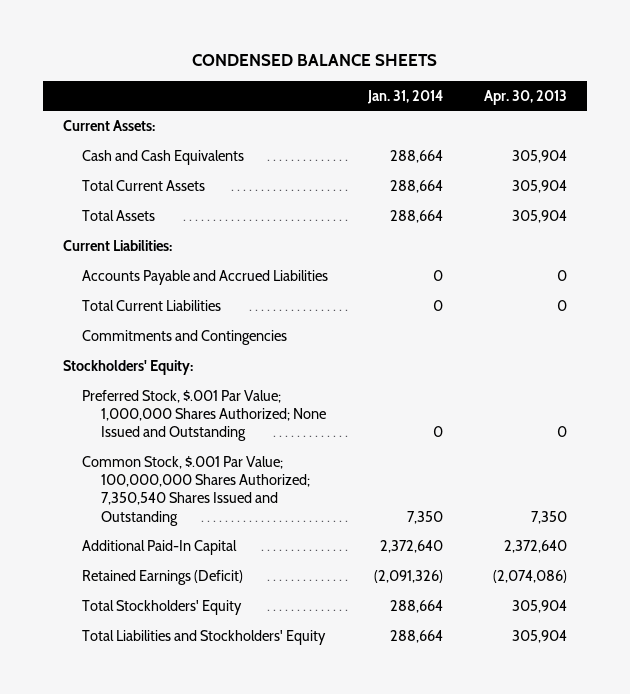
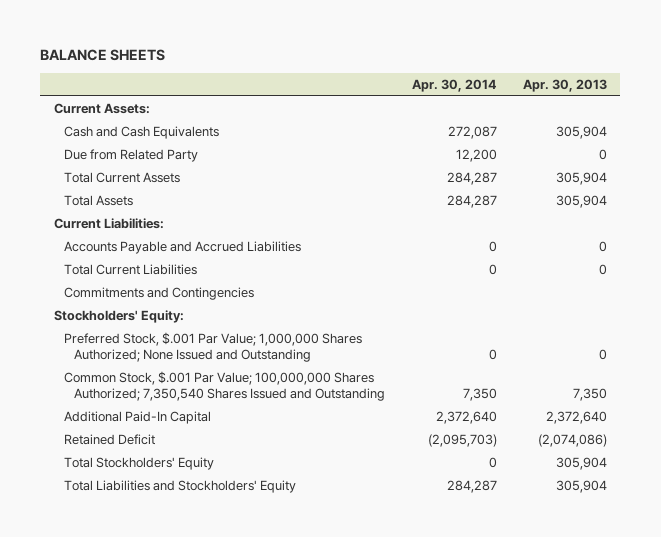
[192,54,438,67] CONDENSED BALANCE SHEETS -> [40,49,166,62] BALANCE SHEETS
[367,89,444,104] Jan. 31, 2014 -> none
none -> [411,78,497,92] Apr. 30, 2014
none -> [63,149,198,163] Due from Related Party
[82,569,244,585] Retained Earnings (Deficit) -> [63,434,155,446] Retained Deficit

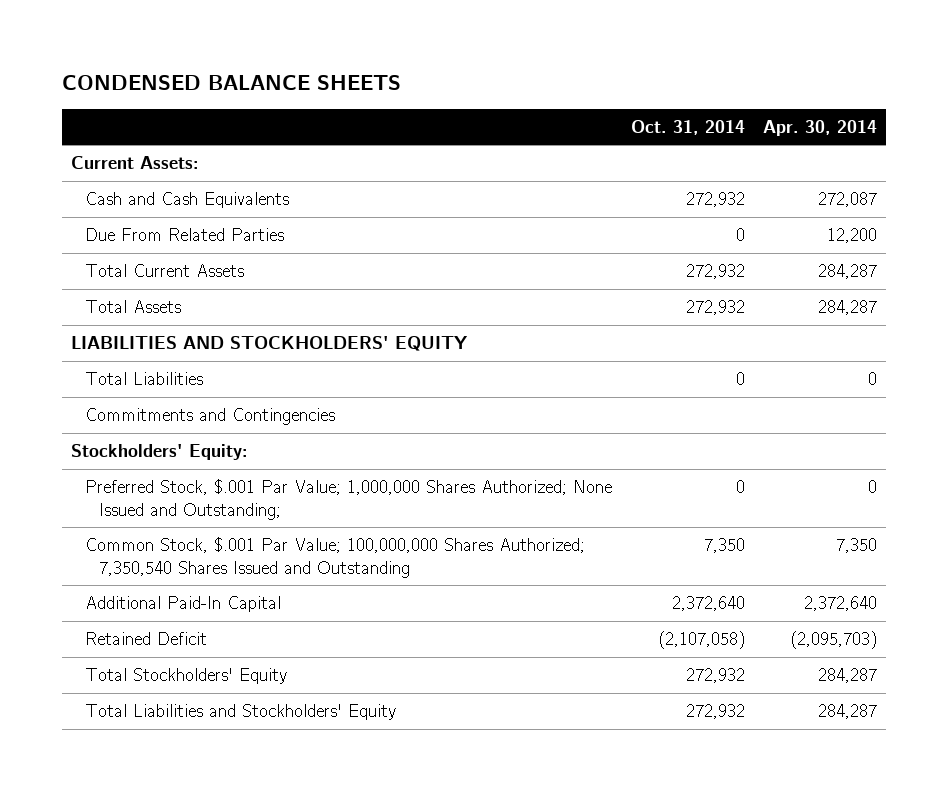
[40,49,166,62] BALANCE SHEETS -> [62,75,402,91] CONDENSED BALANCE SHEETS
[523,78,608,92] Apr. 30, 2013 -> none
none -> [630,119,745,135] Oct. 31, 2014
[63,149,198,163] Due from Related Party -> [85,228,285,242] Due From Related Parties
[53,218,164,230] Current Liabilities: -> none
[63,241,301,255] Accounts Payable and Accrued Liabilities -> none
none -> [71,336,469,352] LIABILITIES AND STOCKHOLDERS' EQUITY
[63,264,197,276] Total Current Liabilities -> [85,372,204,386] Total Liabilities
[63,332,362,362] Preferred Stock, $.001 Par Value; 1,000,000 Shares Authorized; None Issued and Outstanding -> [85,479,613,520] Preferred Stock, $.001 Par Value; 1,000,000 Shares Authorized; None Issued and Outstanding;
[488,457,497,469] 0 -> [817,668,877,684] 284,287

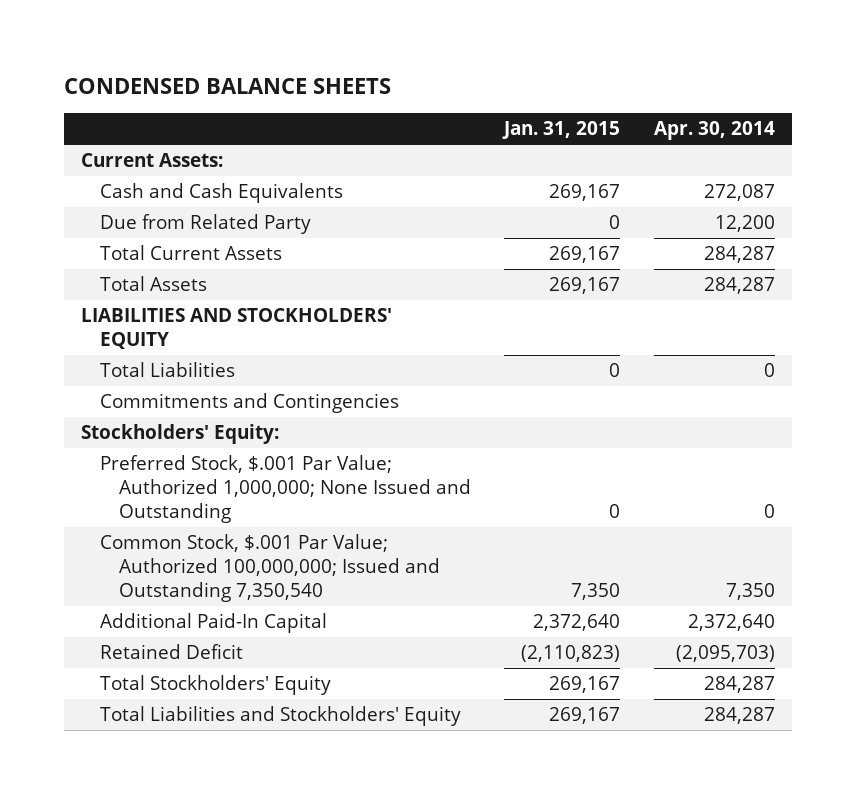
[630,119,745,135] Oct. 31, 2014 -> none
none -> [502,121,621,140] Jan. 31, 2015
[85,228,285,242] Due From Related Parties -> [99,214,311,235] Due from Related Party
[85,479,613,520] Preferred Stock, $.001 Par Value; 1,000,000 Shares Authorized; None Issued and Outstanding; -> [99,455,471,524] Preferred Stock, $.001 Par Value; Authorized 1,000,000; None Issued and Outstanding
[85,537,586,578] Common Stock, $.001 Par Value; 100,000,000 Shares Authorized; 7,350,540 Shares Issued and Outstanding -> [99,534,440,603] Common Stock, $.001 Par Value; Authorized 100,000,000; Issued and Outstanding 7,350,540

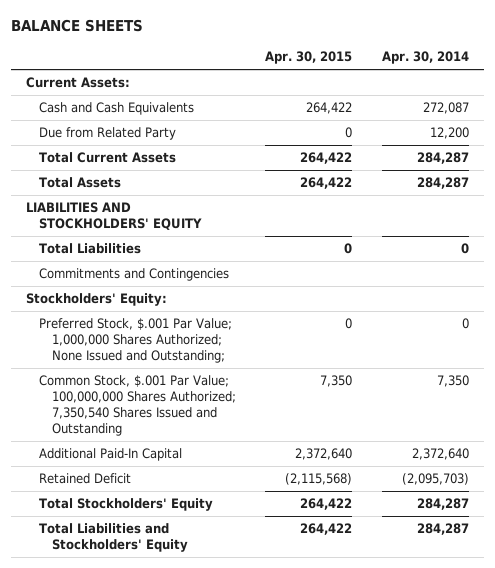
[64,77,392,94] CONDENSED BALANCE SHEETS -> [11,19,144,33] BALANCE SHEETS
[502,121,621,140] Jan. 31, 2015 -> none
none -> [265,51,353,65] Apr. 30, 2015
[99,455,471,524] Preferred Stock, $.001 Par Value; Authorized 1,000,000; None Issued and Outstanding -> [38,318,232,364] Preferred Stock, $.001 Par Value; 1,000,000 Shares Authorized; None Issued and Outstanding;
[99,534,440,603] Common Stock, $.001 Par Value; Authorized 100,000,000; Issued and Outstanding 7,350,540 -> [38,375,236,437] Common Stock, $.001 Par Value; 100,000,000 Shares Authorized; 7,350,540 Shares Issued and Outstanding

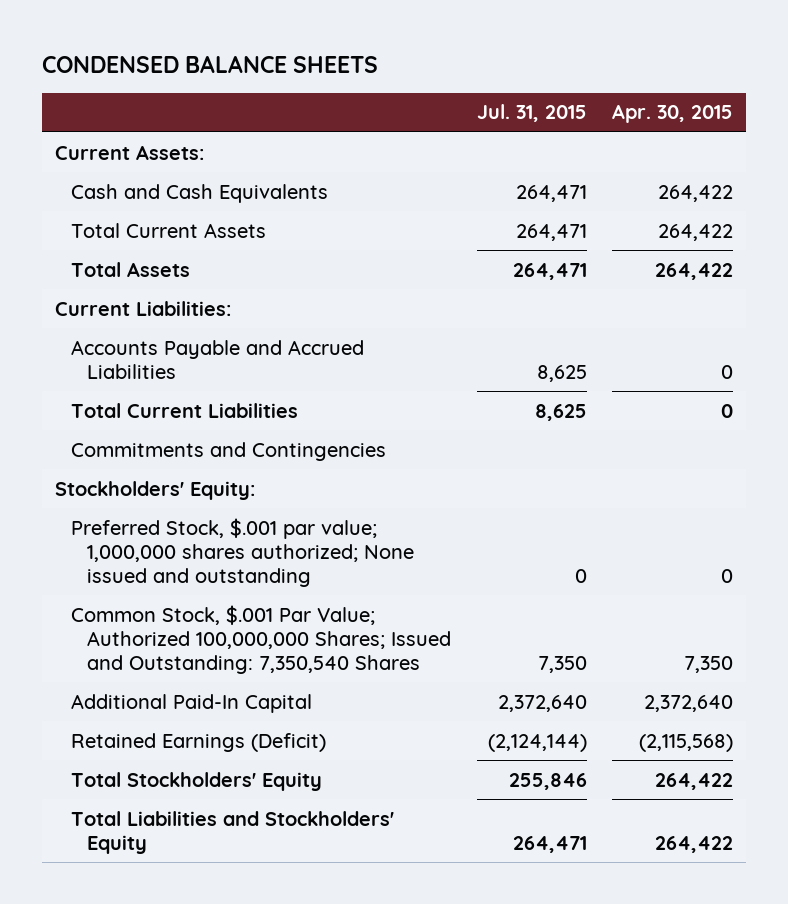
[11,19,144,33] BALANCE SHEETS -> [42,54,379,73] CONDENSED BALANCE SHEETS
[382,51,470,65] Apr. 30, 2014 -> none
none -> [476,104,587,123] Jul. 31, 2015
[38,127,176,141] Due from Related Party -> none
[26,202,202,231] LIABILITIES AND STOCKHOLDERS' EQUITY -> none
none -> [54,300,231,316] Current Liabilities:
none -> [71,339,365,379] Accounts Payable and Accrued Liabilities
[38,243,141,255] Total Liabilities -> [71,402,299,418] Total Current Liabilities
[38,318,232,364] Preferred Stock, $.001 Par Value; 1,000,000 Shares Authorized; None Issued and Outstanding; -> [71,517,415,587] Preferred Stock, $.001 par value; 1,000,000 shares authorized; None issued and outstanding
[38,375,236,437] Common Stock, $.001 Par Value; 100,000,000 Shares Authorized; 7,350,540 Shares Issued and Outstanding -> [71,604,452,674] Common Stock, $.001 Par Value; Authorized 100,000,000 Shares; Issued and Outstanding: 7,350,540 Shares
[38,473,131,485] Retained Deficit -> [71,732,327,752] Retained Earnings (Deficit)

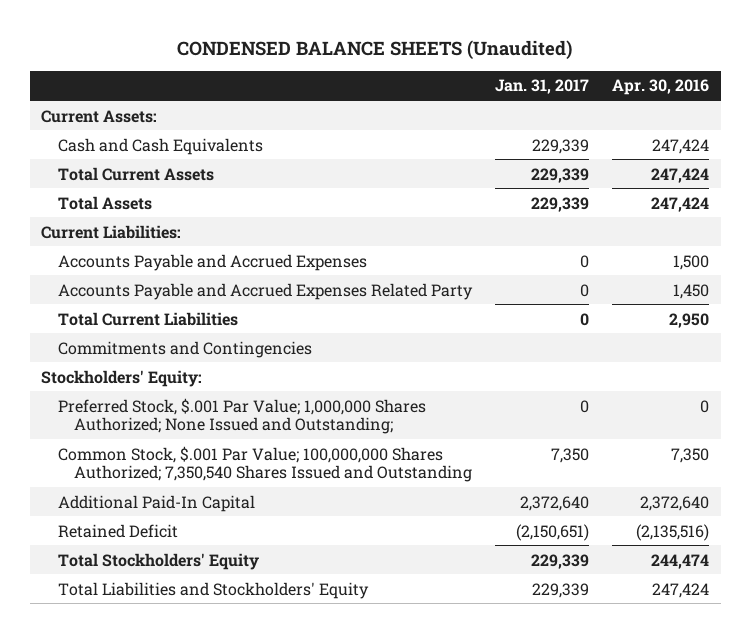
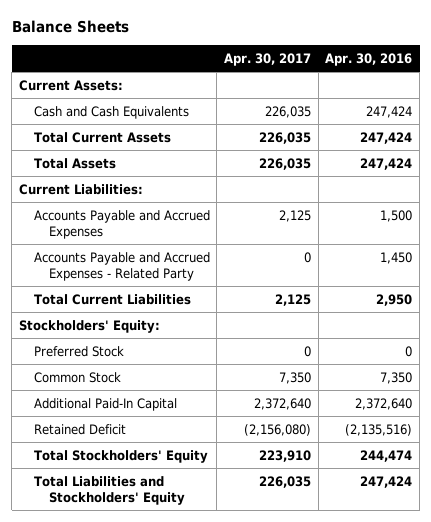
[177,39,573,60] CONDENSED BALANCE SHEETS (Unaudited) -> [11,20,129,34] Balance Sheets
[495,79,590,95] Jan. 31, 2017 -> none
none -> [223,53,311,67] Apr. 30, 2017
[57,282,473,300] Accounts Payable and Accrued Expenses Related Party -> [33,251,210,281] Accounts Payable and Accrued Expenses - Related Party
[57,340,312,358] Commitments and Contingencies -> none
[57,397,426,435] Preferred Stock, $.001 Par Value; 1,000,000 Shares Authorized; None Issued and Outstanding; -> [33,345,124,357] Preferred Stock
[57,445,473,483] Common Stock, $.001 Par Value; 100,000,000 Shares Authorized; 7,350,540 Shares Issued and Outstanding -> [33,371,121,383] Common Stock

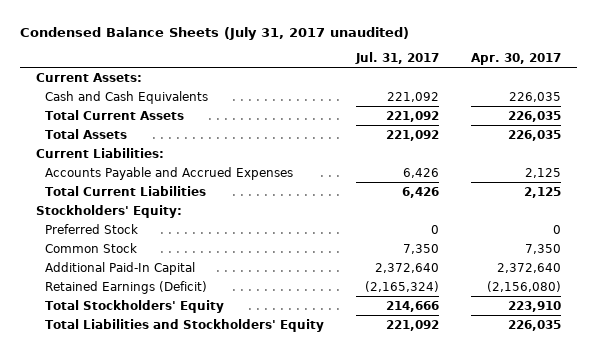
[11,20,129,34] Balance Sheets -> [19,27,409,41] Condensed Balance Sheets (July 31, 2017 unaudited)
[325,53,413,67] Apr. 30, 2016 -> none
none -> [354,52,439,65] Jul. 31, 2017
[33,251,210,281] Accounts Payable and Accrued Expenses - Related Party -> none
[33,423,126,435] Retained Deficit -> [44,280,207,294] Retained Earnings (Deficit)

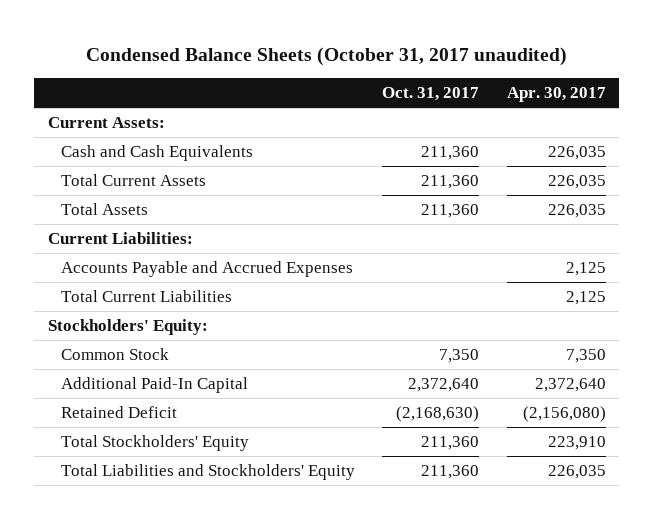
[19,27,409,41] Condensed Balance Sheets (July 31, 2017 unaudited) -> [85,46,567,66] Condensed Balance Sheets (October 31, 2017 unaudited)
[354,52,439,65] Jul. 31, 2017 -> none
none -> [382,87,480,102] Oct. 31, 2017
[44,223,138,234] Preferred Stock -> none
[44,280,207,294] Retained Earnings (Deficit) -> [60,406,177,419] Retained Deficit

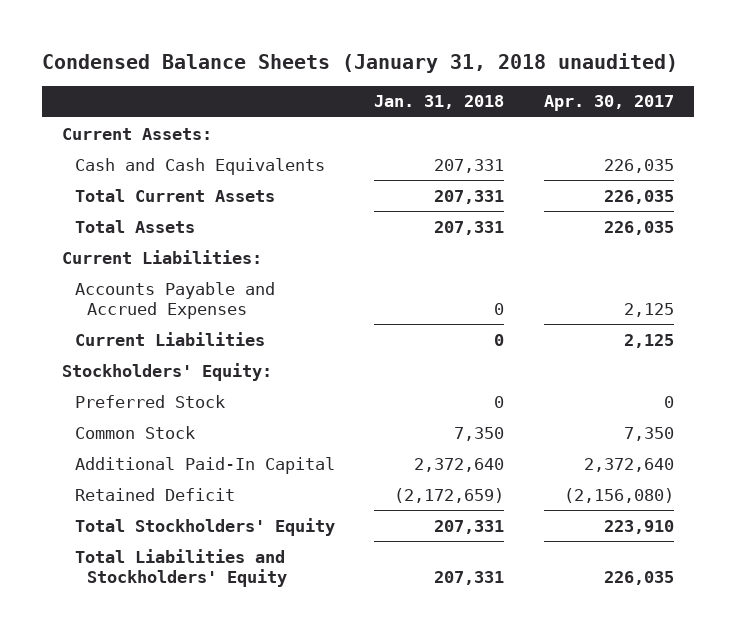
[85,46,567,66] Condensed Balance Sheets (October 31, 2017 unaudited) -> [42,52,679,73] Condensed Balance Sheets (January 31, 2018 unaudited)
[382,87,480,102] Oct. 31, 2017 -> none
none -> [374,95,505,110] Jan. 31, 2018
[60,290,232,303] Total Current Liabilities -> [74,331,265,346] Current Liabilities
none -> [74,394,225,408] Preferred Stock

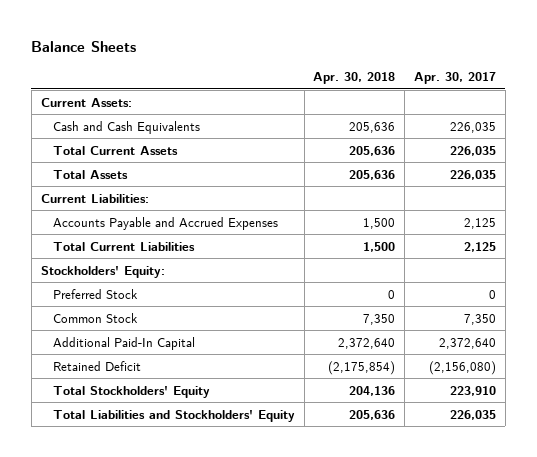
[42,52,679,73] Condensed Balance Sheets (January 31, 2018 unaudited) -> [31,40,137,52] Balance Sheets
[374,95,505,110] Jan. 31, 2018 -> none
none -> [313,72,396,85] Apr. 30, 2018
[74,331,265,346] Current Liabilities -> [52,241,195,251] Total Current Liabilities

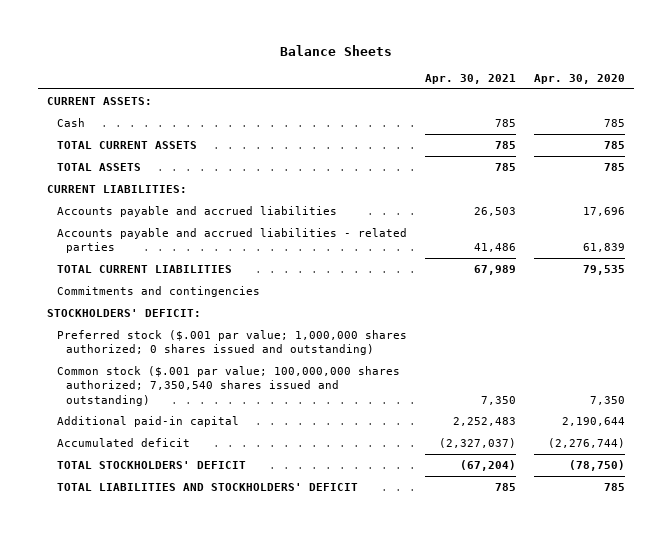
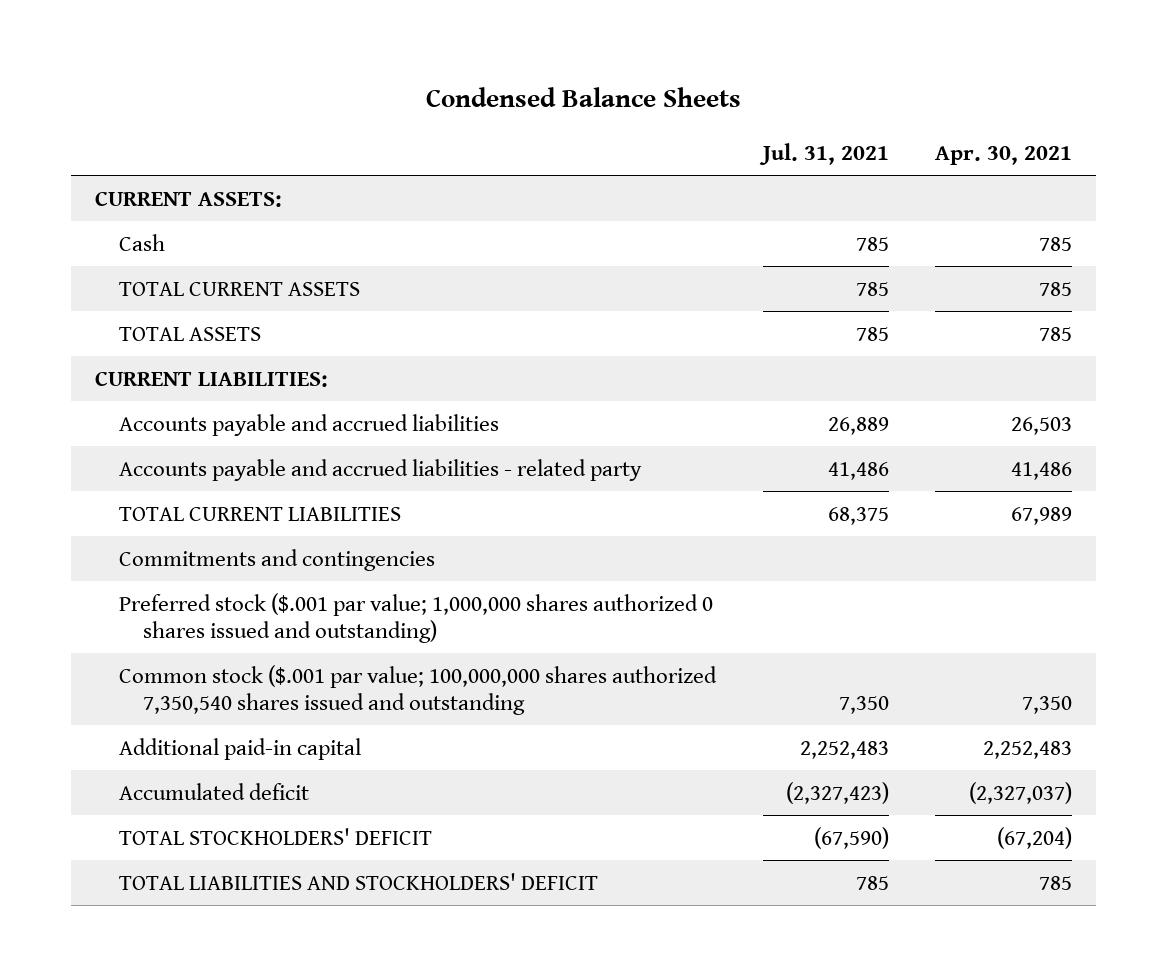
[280,44,393,56] Balance Sheets -> [425,87,741,108] Condensed Balance Sheets
[533,73,625,84] Apr. 30, 2020 -> none
none -> [758,143,889,166] Jul. 31, 2021
[56,227,407,254] Accounts payable and accrued liabilities - related parties -> [118,458,642,481] Accounts payable and accrued liabilities - related party
[47,308,202,317] STOCKHOLDERS' DEFICIT: -> none
[56,329,407,356] Preferred stock ($.001 par value; 1,000,000 shares authorized; 0 shares issued and outstanding) -> [118,592,713,644] Preferred stock ($.001 par value; 1,000,000 shares authorized 0 shares issued and outstanding)
[56,365,400,406] Common stock ($.001 par value; 100,000,000 shares authorized; 7,350,540 shares issued and outstanding) -> [118,664,717,716] Common stock ($.001 par value; 100,000,000 shares authorized 7,350,540 shares issued and outstanding

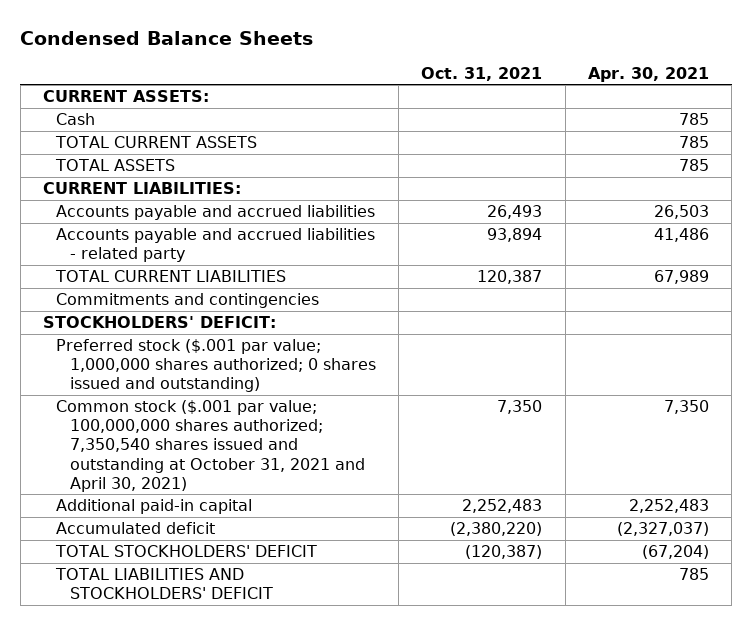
[758,143,889,166] Jul. 31, 2021 -> none
none -> [421,66,543,81] Oct. 31, 2021
none -> [43,316,277,329] STOCKHOLDERS' DEFICIT:
[118,592,713,644] Preferred stock ($.001 par value; 1,000,000 shares authorized 0 shares issued and outstanding) -> [56,339,376,393] Preferred stock ($.001 par value; 1,000,000 shares authorized; 0 shares issued and outstanding)
[118,664,717,716] Common stock ($.001 par value; 100,000,000 shares authorized 7,350,540 shares issued and outstanding -> [56,400,365,492] Common stock ($.001 par value; 100,000,000 shares authorized; 7,350,540 shares issued and outstanding at October 31, 2021 and April 30, 2021)

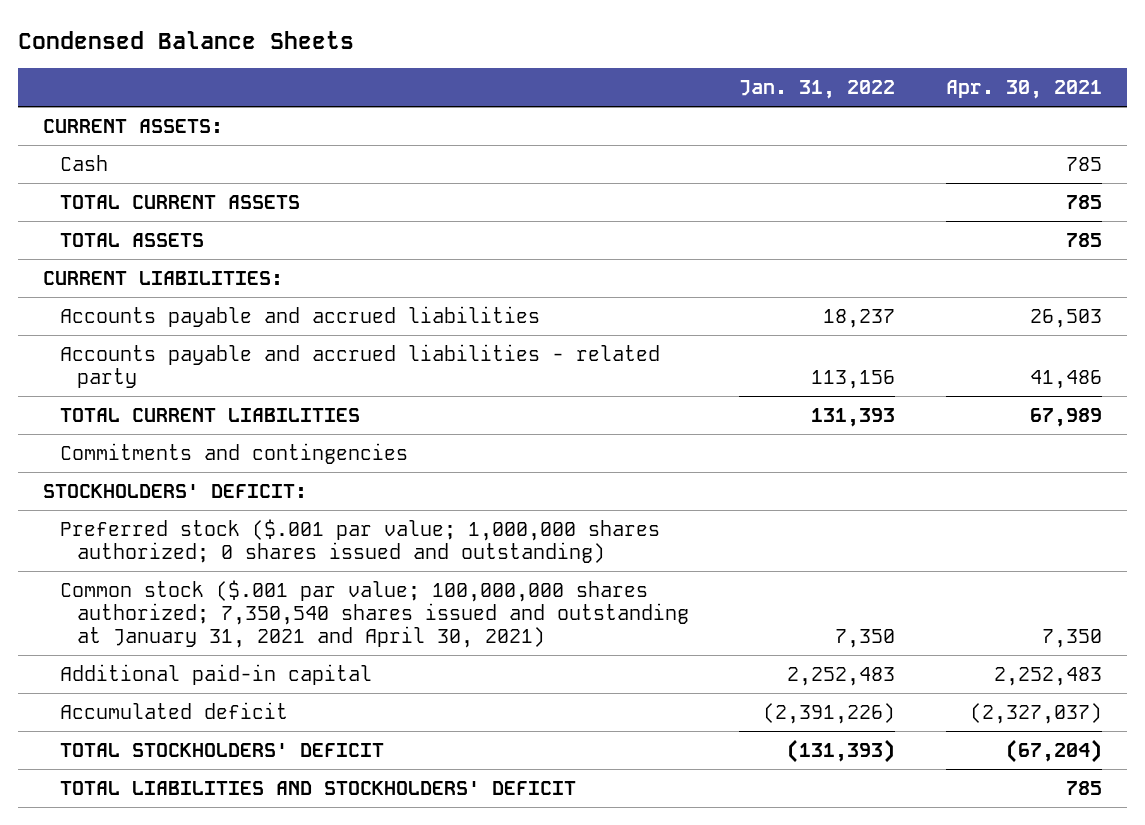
[421,66,543,81] Oct. 31, 2021 -> none
none -> [739,80,896,100] Jan. 31, 2022
[56,400,365,492] Common stock ($.001 par value; 100,000,000 shares authorized; 7,350,540 shares issued and outstanding at October 31, 2021 and April 30, 2021) -> [59,579,689,649] Common stock ($.001 par value; 100,000,000 shares authorized; 7,350,540 shares issued and outstanding at January 31, 2021 and April 30, 2021)

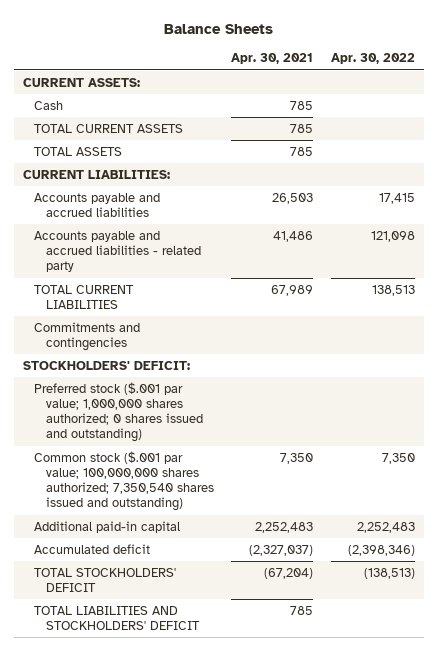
[18,30,355,49] Condensed Balance Sheets -> [163,23,273,34] Balance Sheets
[739,80,896,100] Jan. 31, 2022 -> none
none -> [330,53,415,65] Apr. 30, 2022
[59,579,689,649] Common stock ($.001 par value; 100,000,000 shares authorized; 7,350,540 shares issued and outstanding at January 31, 2021 and April 30, 2021) -> [34,450,214,512] Common stock ($.001 par value; 100,000,000 shares authorized; 7,350,540 shares issued and outstanding)

